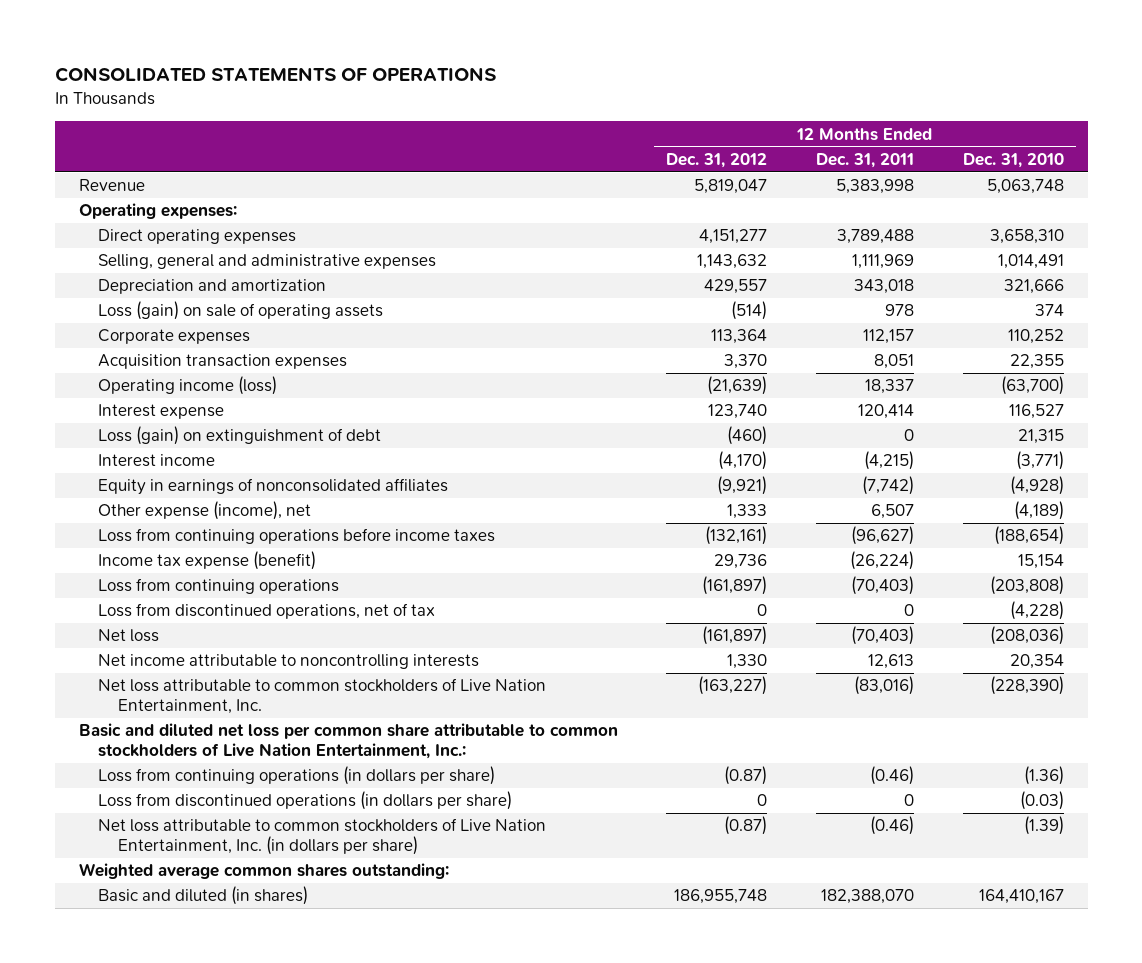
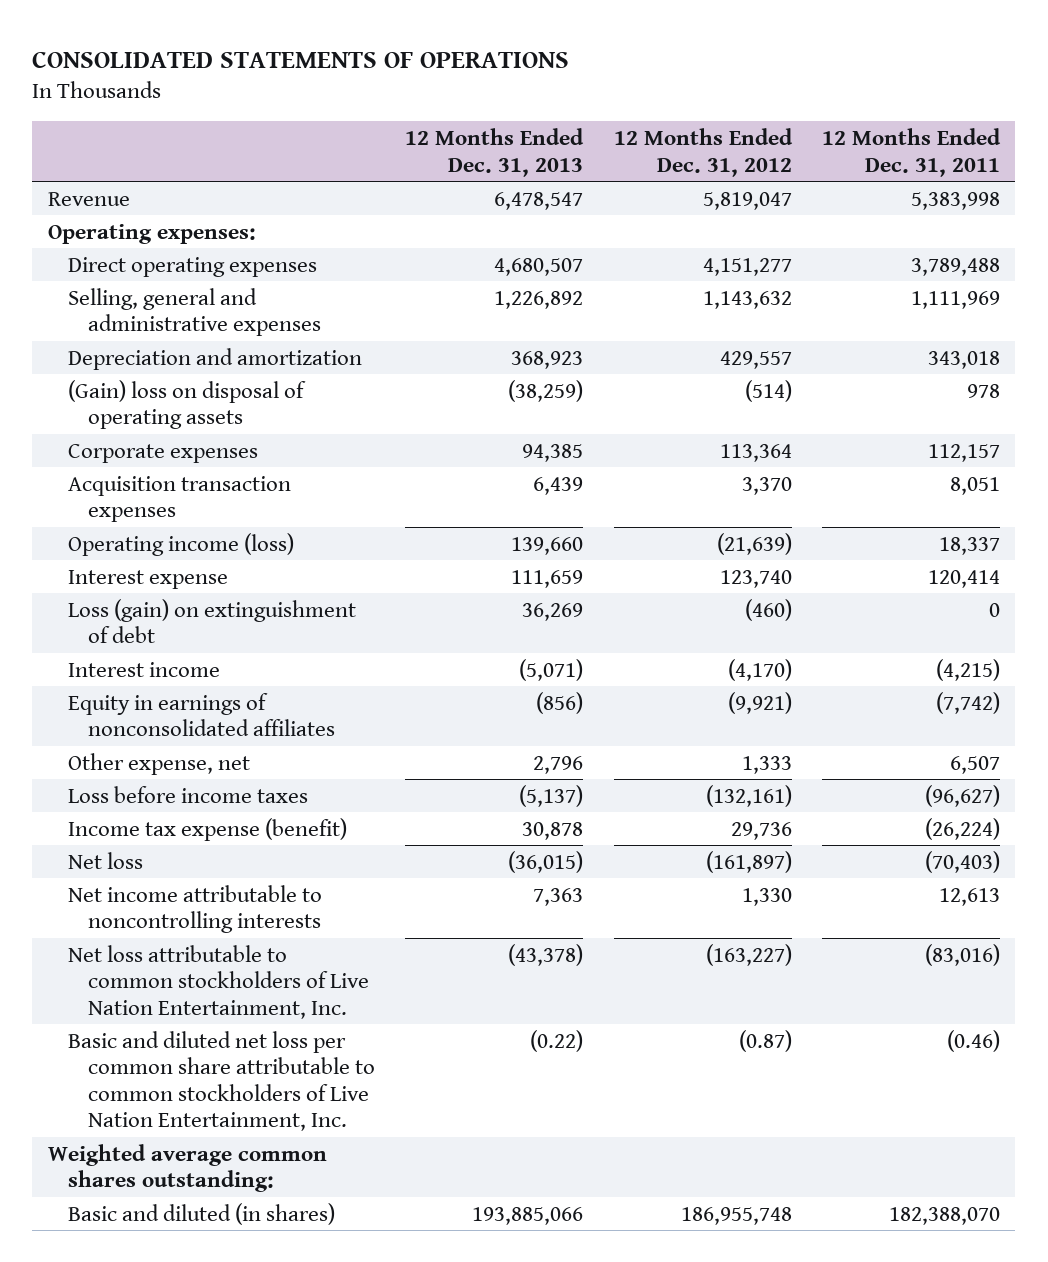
[962,153,1064,169] Dec. 31, 2010 -> none
none -> [405,127,585,177] 12 Months Ended Dec. 31, 2013
[98,301,384,321] Loss (gain) on sale of operating assets -> [67,379,306,430] (Gain) loss on disposal of operating assets
[98,501,312,521] Other expense (income), net -> [67,752,250,775] Other expense, net
[98,528,496,545] Loss from continuing operations before income taxes -> [67,785,308,803] Loss before income taxes
[98,578,340,595] Loss from continuing operations -> none
[98,603,436,620] Loss from discontinued operations, net of tax -> none
[78,723,618,760] Basic and diluted net loss per common share attributable to common stockholders of Live Nation Entertainment, Inc.: -> none
[98,766,496,786] Loss from continuing operations (in dollars per share) -> none
[98,791,513,811] Loss from discontinued operations (in dollars per share) -> none
[98,818,547,856] Net loss attributable to common stockholders of Live Nation Entertainment, Inc. (in dollars per share) -> [67,1030,375,1132] Basic and diluted net loss per common share attributable to common stockholders of Live Nation Entertainment, Inc.

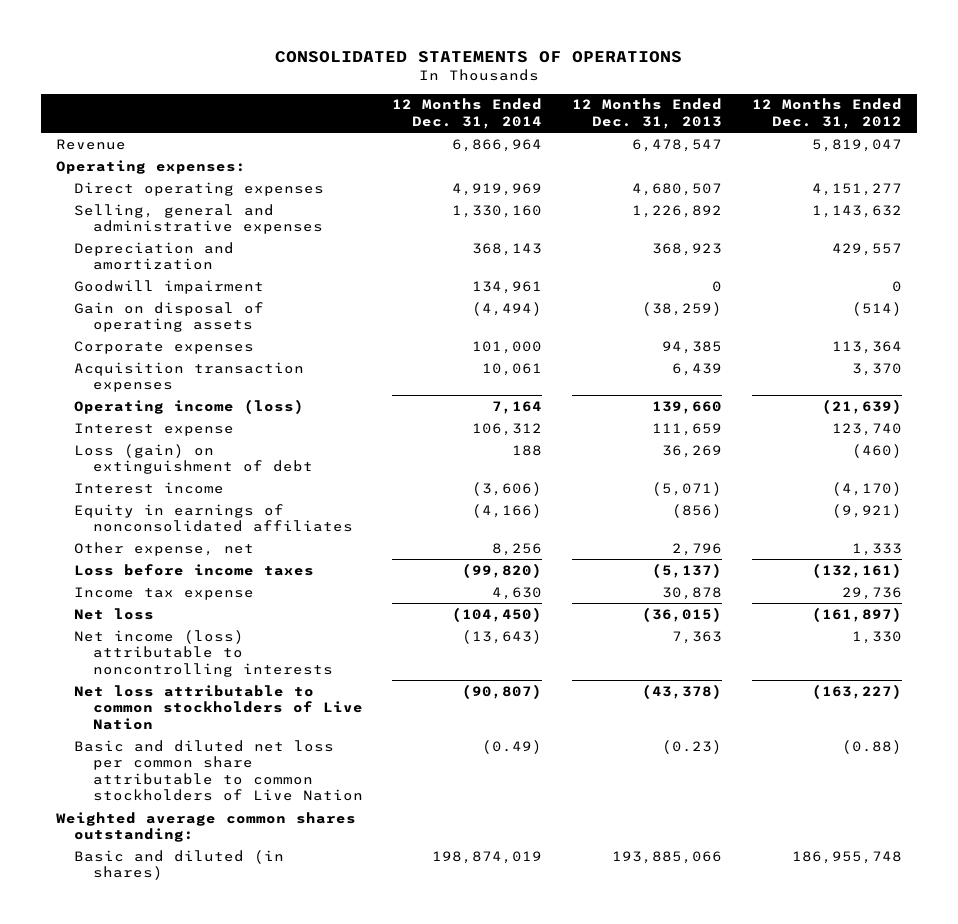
[822,127,1002,177] 12 Months Ended Dec. 31, 2011 -> none
none -> [392,98,543,130] 12 Months Ended Dec. 31, 2014
none -> [74,279,265,294] Goodwill impairment
[67,379,306,430] (Gain) loss on disposal of operating assets -> [74,301,265,333] Gain on disposal of operating assets
[67,817,347,841] Income tax expense (benefit) -> [74,586,255,600] Income tax expense
[67,884,322,934] Net income attributable to noncontrolling interests -> [74,629,333,677] Net income (loss) attributable to noncontrolling interests
[67,944,369,1019] Net loss attributable to common stockholders of Live Nation Entertainment, Inc. -> [74,684,363,730] Net loss attributable to common stockholders of Live Nation
[67,1030,375,1132] Basic and diluted net loss per common share attributable to common stockholders of Live Nation Entertainment, Inc. -> [74,739,363,802] Basic and diluted net loss per common share attributable to common stockholders of Live Nation
[530,1029,584,1052] (0.22) -> [662,739,723,754] (0.23)
[738,1029,792,1052] (0.87) -> [841,739,902,754] (0.88)

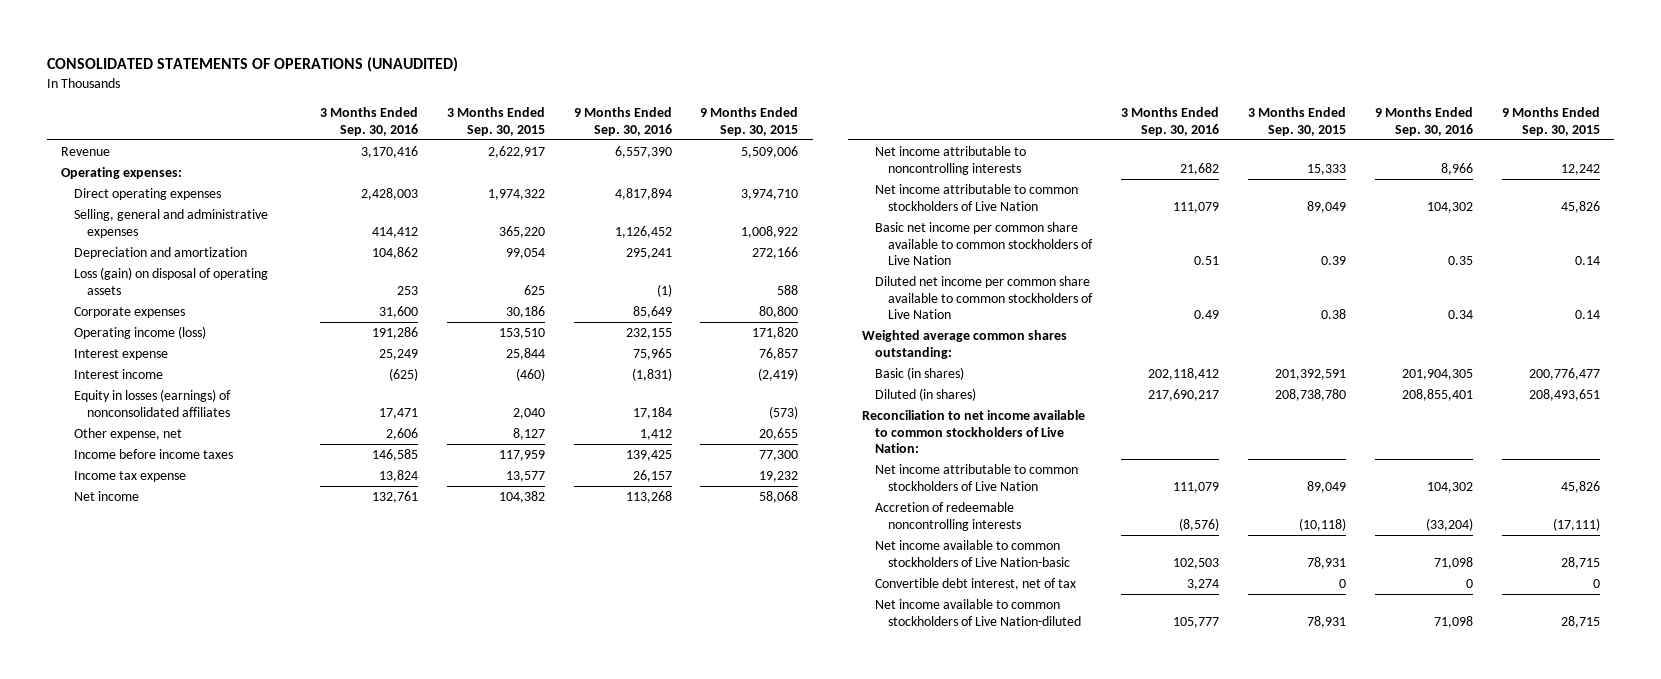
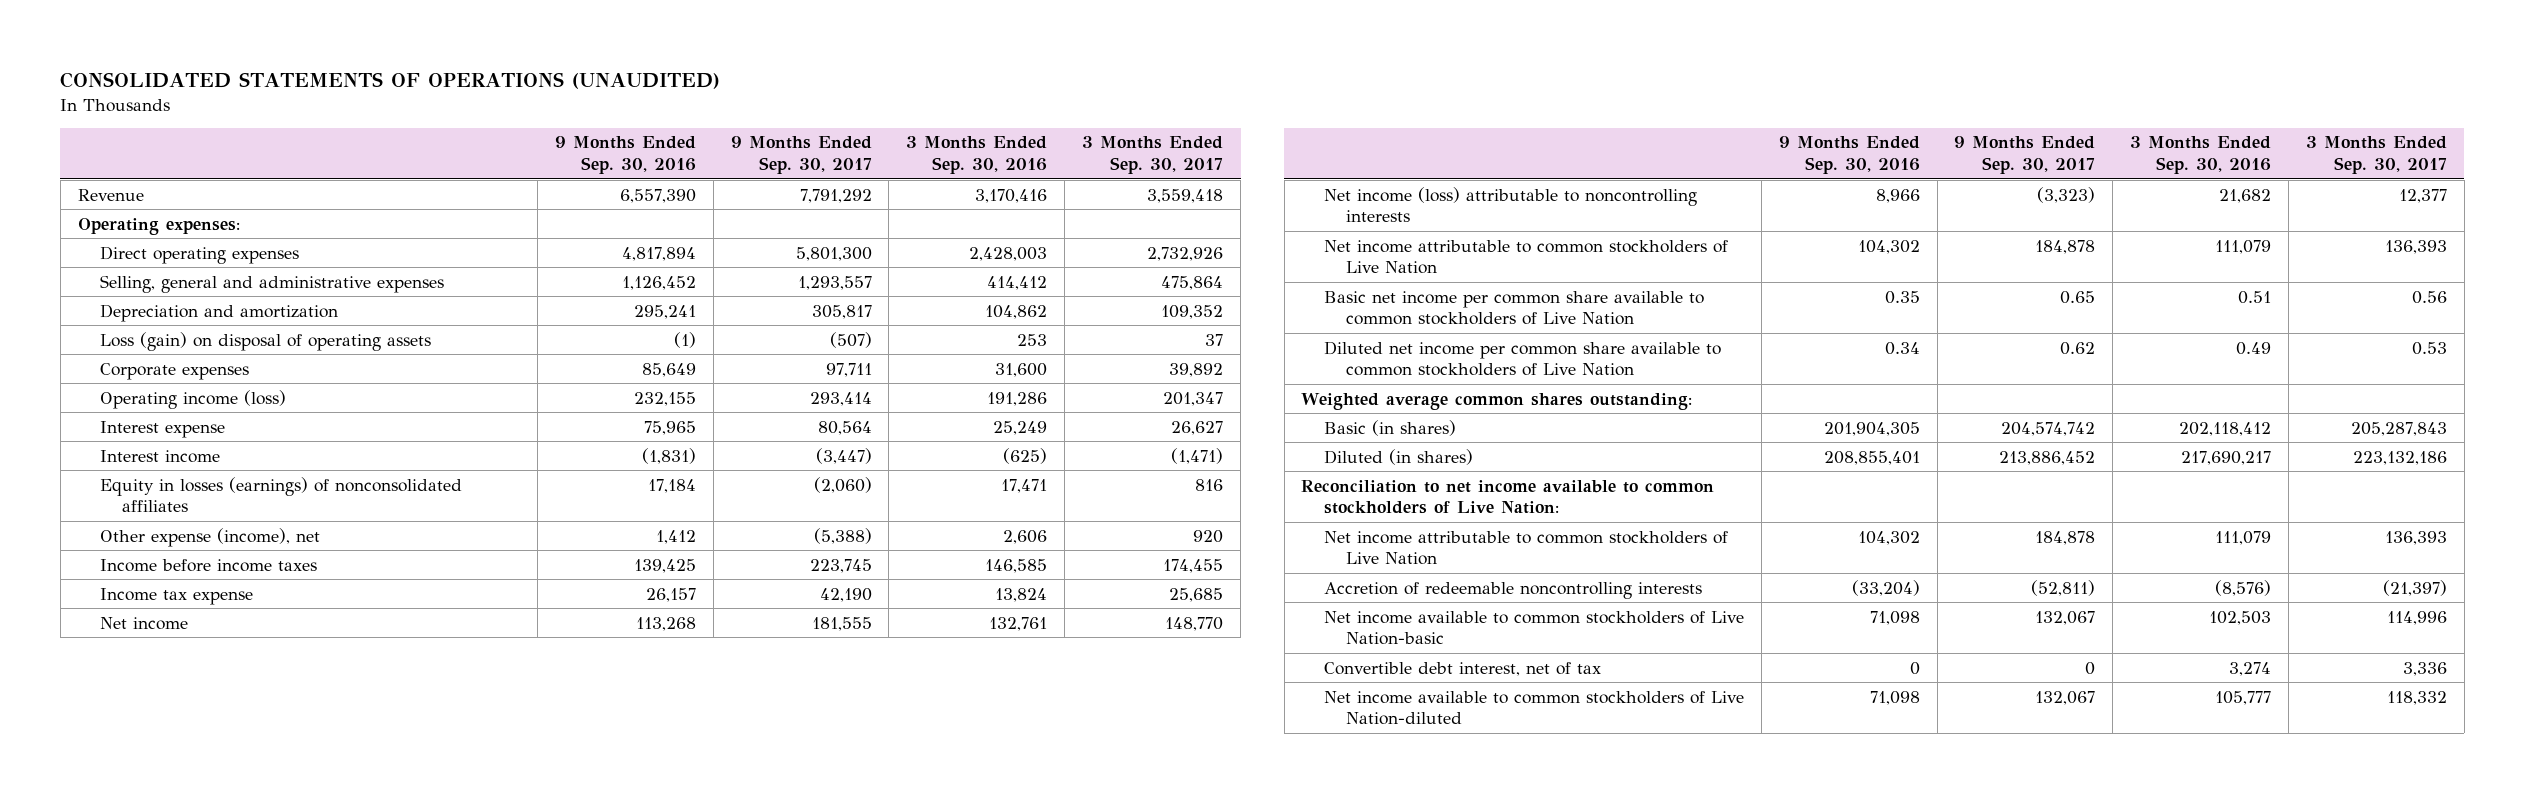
[446,107,545,136] 3 Months Ended Sep. 30, 2015 -> none
[700,107,799,136] 9 Months Ended Sep. 30, 2015 -> none
none -> [730,136,872,175] 9 Months Ended Sep. 30, 2017
none -> [1082,136,1224,175] 3 Months Ended Sep. 30, 2017
[74,428,183,441] Other expense, net -> [99,527,320,547] Other expense (income), net
[875,146,1027,175] Net income attributable to noncontrolling interests -> [1323,186,1697,223] Net income (loss) attributable to noncontrolling interests

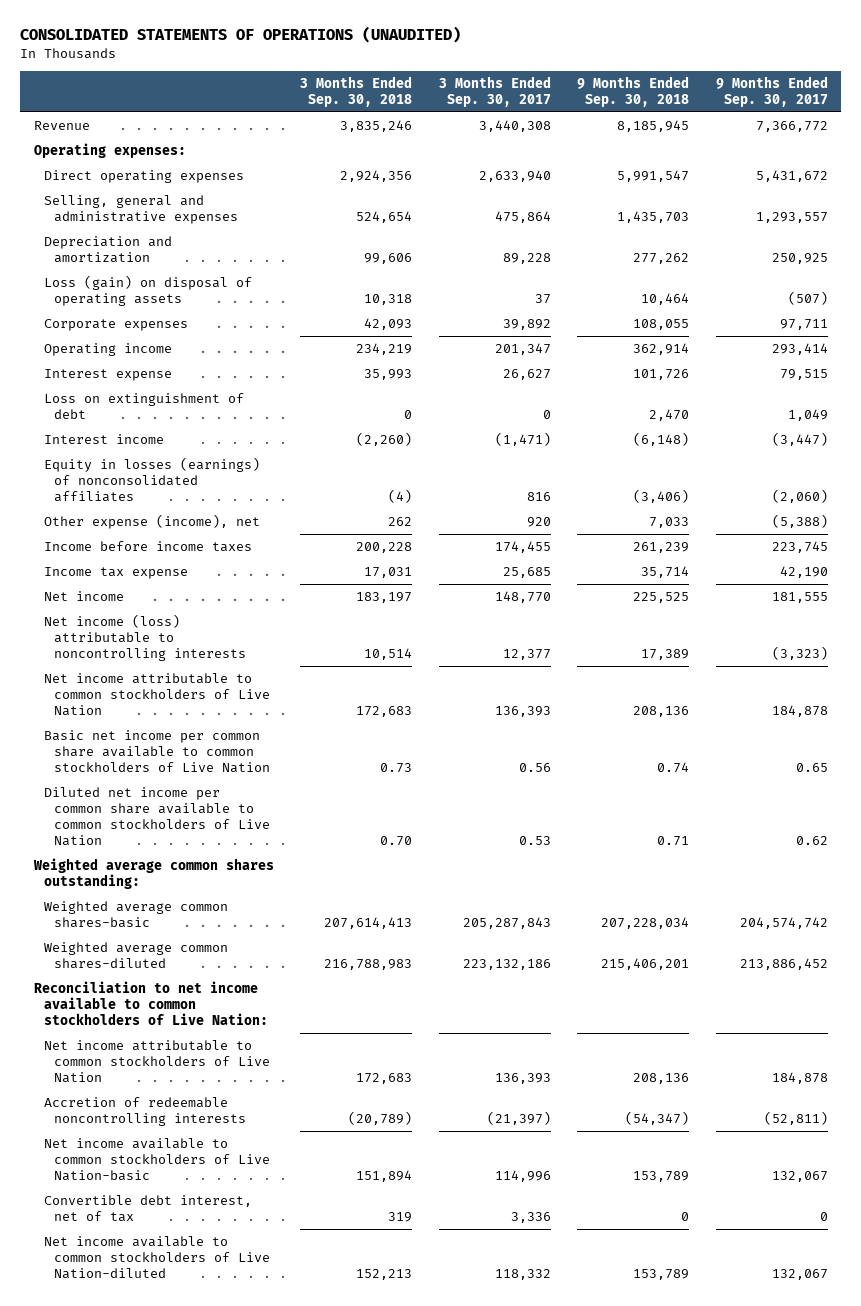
[554,136,696,175] 9 Months Ended Sep. 30, 2016 -> none
[906,136,1048,175] 3 Months Ended Sep. 30, 2016 -> none
none -> [300,75,413,107] 3 Months Ended Sep. 30, 2018
none -> [577,75,690,107] 9 Months Ended Sep. 30, 2018
[799,188,872,203] 7,791,292 -> [755,121,828,133] 7,366,772
[1147,188,1224,203] 3,559,418 -> [478,120,551,133] 3,440,308
[795,246,872,261] 5,801,300 -> [755,170,828,183] 5,431,672
[1147,246,1224,261] 2,732,926 -> [478,170,551,183] 2,633,940
[811,304,872,319] 305,817 -> [771,253,828,265] 250,925
[1161,304,1224,319] 109,352 -> [502,253,551,265] 89,228
[99,389,286,409] Operating income (loss) -> [43,343,172,357] Operating income
[817,420,872,435] 80,564 -> [779,369,828,381] 79,515
none -> [43,393,244,420] Loss on extinguishment of debt
[1323,419,1456,436] Basic (in shares) -> [43,901,228,929] Weighted average common shares-basic
[1323,448,1473,465] Diluted (in shares) -> [43,942,228,970] Weighted average common shares-diluted

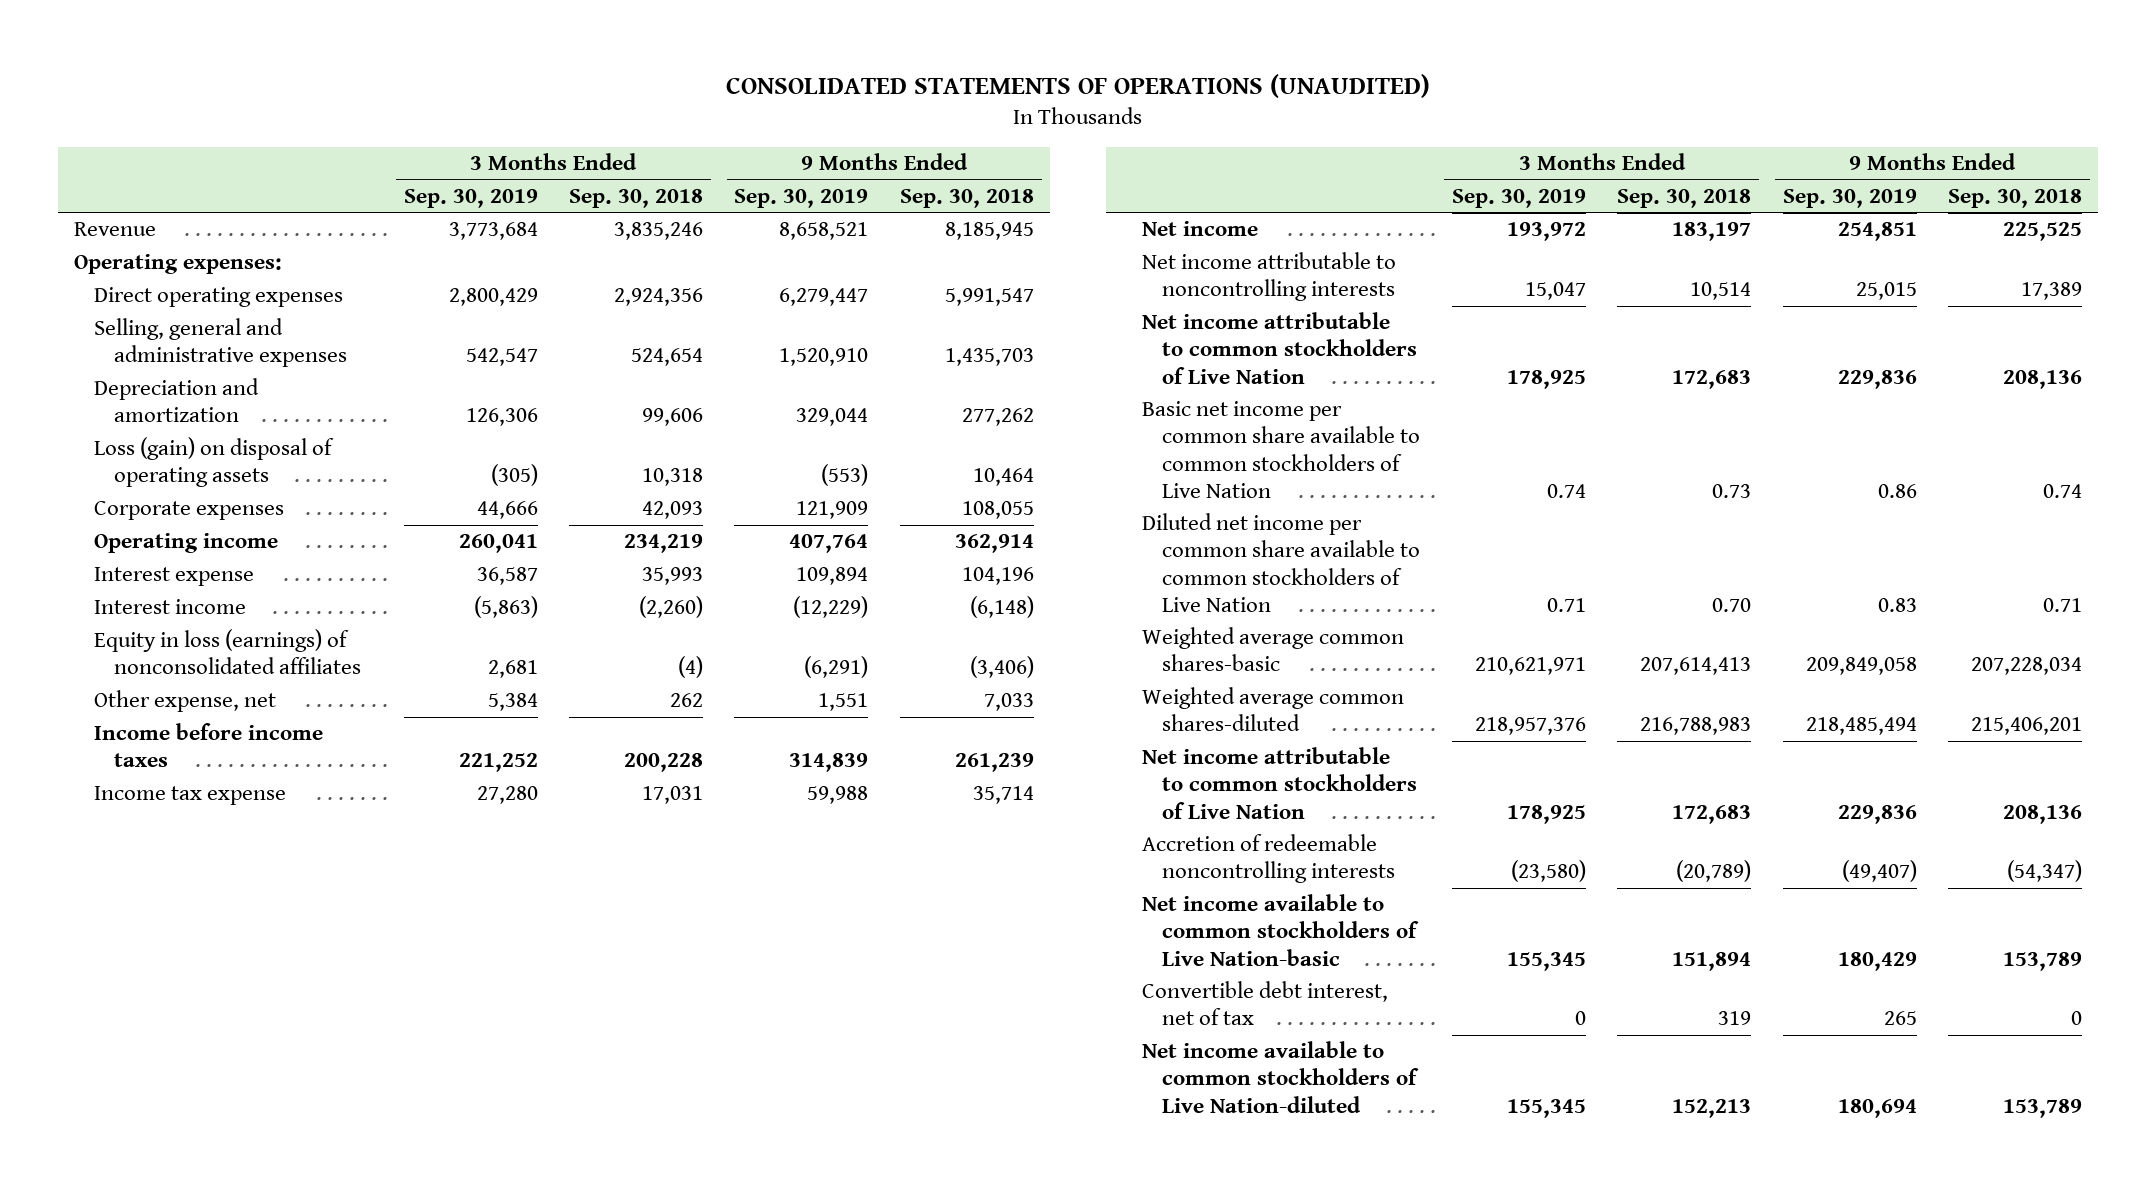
[438,75,551,107] 3 Months Ended Sep. 30, 2017 -> none
[715,75,828,107] 9 Months Ended Sep. 30, 2017 -> none
none -> [403,189,538,209] Sep. 30, 2019
none -> [734,189,869,209] Sep. 30, 2019
[43,393,244,420] Loss on extinguishment of debt -> none
[633,369,690,381] 101,726 -> [961,567,1034,586] 104,196
[43,457,260,503] Equity in losses (earnings) of nonconsolidated affiliates -> [94,629,362,675] Equity in loss (earnings) of nonconsolidated affiliates
[43,514,260,530] Other expense (income), net -> [94,690,277,713] Other expense, net
[43,614,247,662] Net income (loss) attributable to noncontrolling interests -> [1142,252,1397,302] Net income attributable to noncontrolling interests
[32,858,274,890] Weighted average common shares outstanding: -> none
[33,981,268,1026] Reconciliation to net income available to common stockholders of Live Nation: -> none

